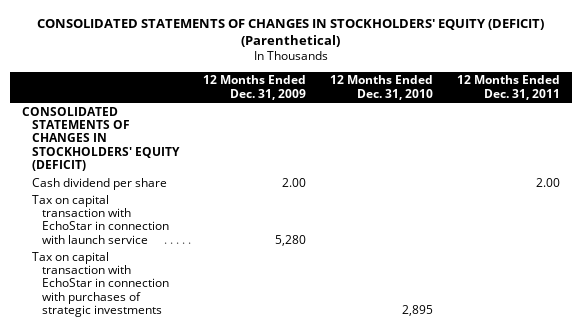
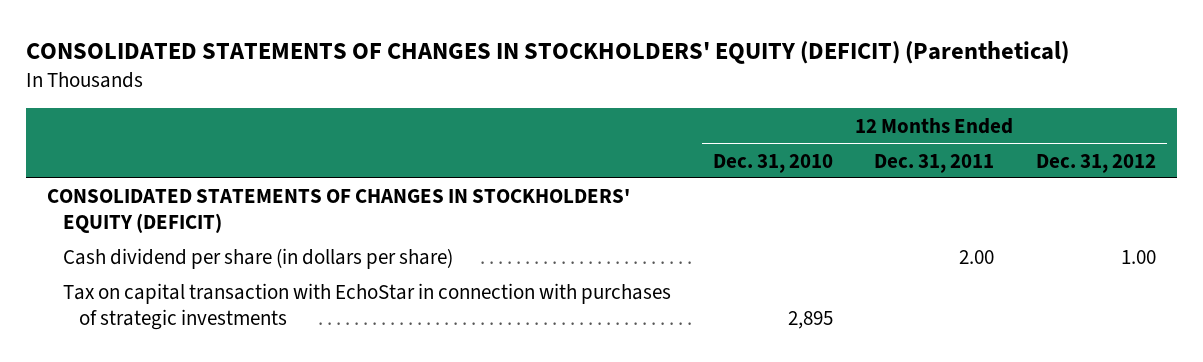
[203,75,307,100] 12 Months Ended Dec. 31, 2009 -> none
none -> [1036,153,1157,173] Dec. 31, 2012
[32,194,170,244] Tax on capital transaction with EchoStar in connection with launch service -> none
[32,177,168,190] Cash dividend per share -> [62,248,453,270] Cash dividend per share (in dollars per share)

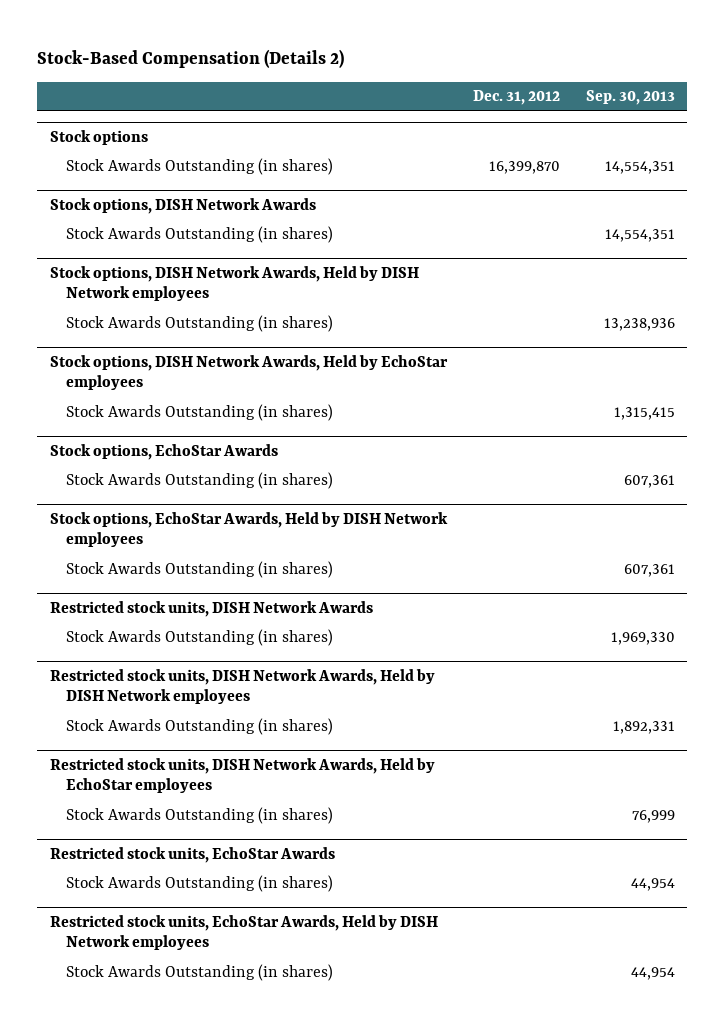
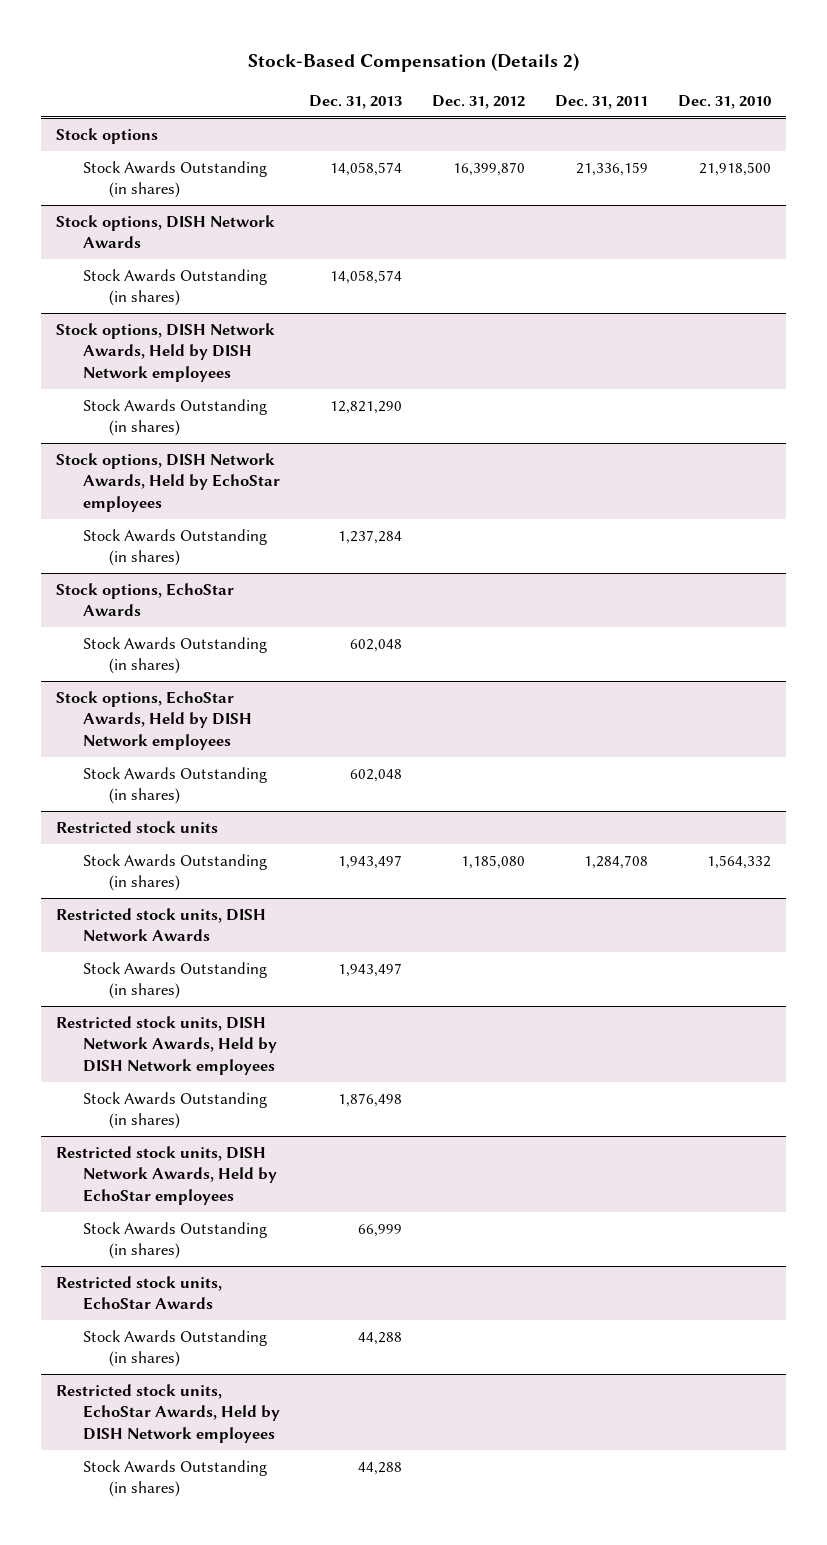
[585,90,675,106] Sep. 30, 2013 -> none
none -> [309,94,403,109] Dec. 31, 2013
none -> [555,94,649,109] Dec. 31, 2011
none -> [677,94,771,109] Dec. 31, 2010
none -> [56,820,219,833] Restricted stock units
none -> [82,853,267,892] Stock Awards Outstanding (in shares)

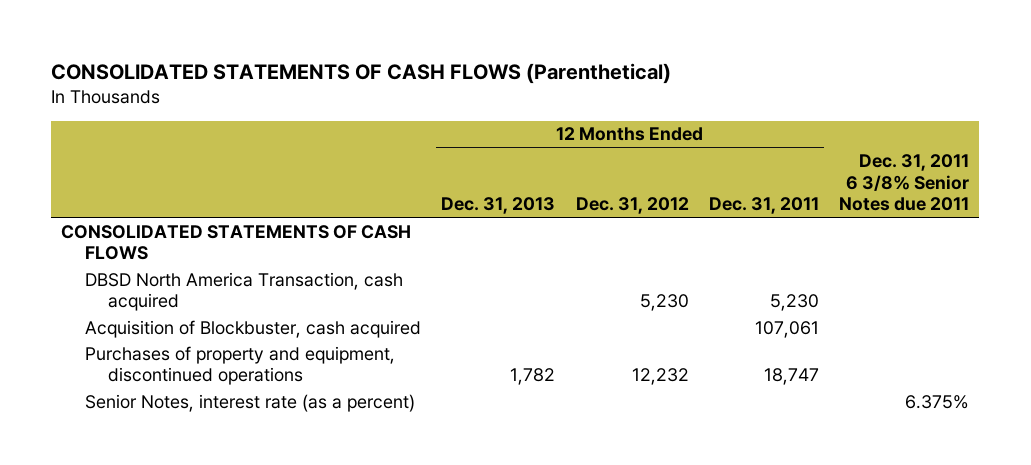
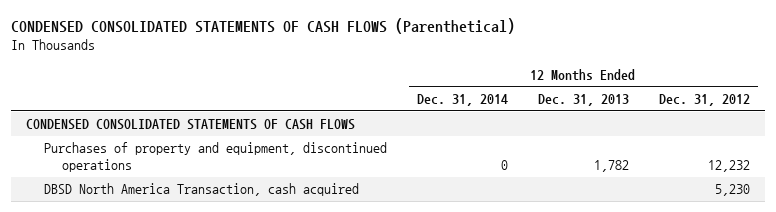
[51,62,672,84] CONSOLIDATED STATEMENTS OF CASH FLOWS (Parenthetical) -> [10,18,515,35] CONDENSED CONSOLIDATED STATEMENTS OF CASH FLOWS (Parenthetical)
[708,197,819,215] Dec. 31, 2011 -> none
[839,153,970,212] Dec. 31, 2011 6 3/8% Senior Notes due 2011 -> none
none -> [416,93,508,106] Dec. 31, 2014
[84,319,421,338] Acquisition of Blockbuster, cash acquired -> none
[61,224,412,261] CONSOLIDATED STATEMENTS OF CASH FLOWS -> [25,119,355,131] CONDENSED CONSOLIDATED STATEMENTS OF CASH FLOWS
[84,393,415,412] Senior Notes, interest rate (as a percent) -> none
[84,271,403,312] DBSD North America Transaction, cash acquired -> [43,183,359,197] DBSD North America Transaction, cash acquired

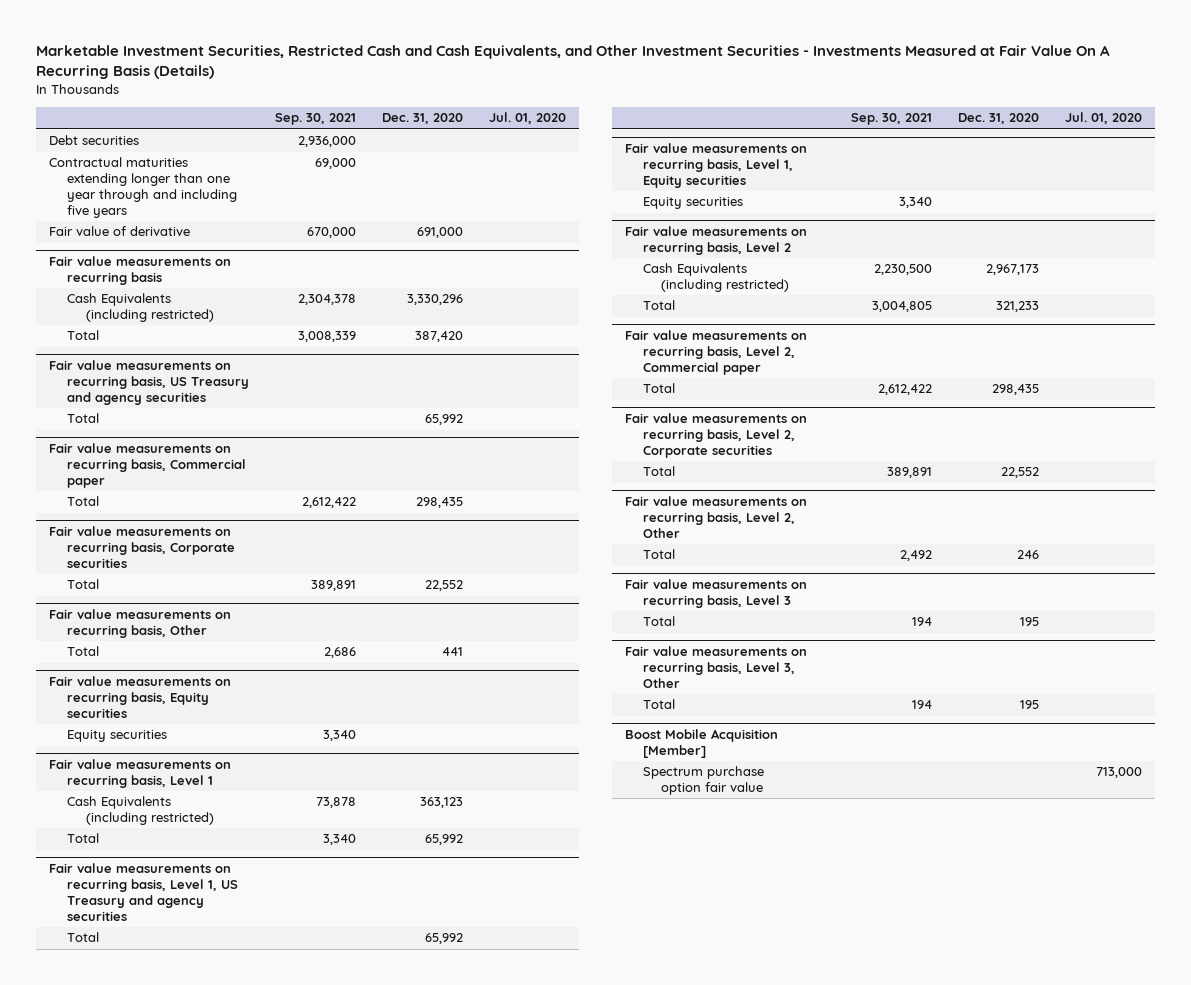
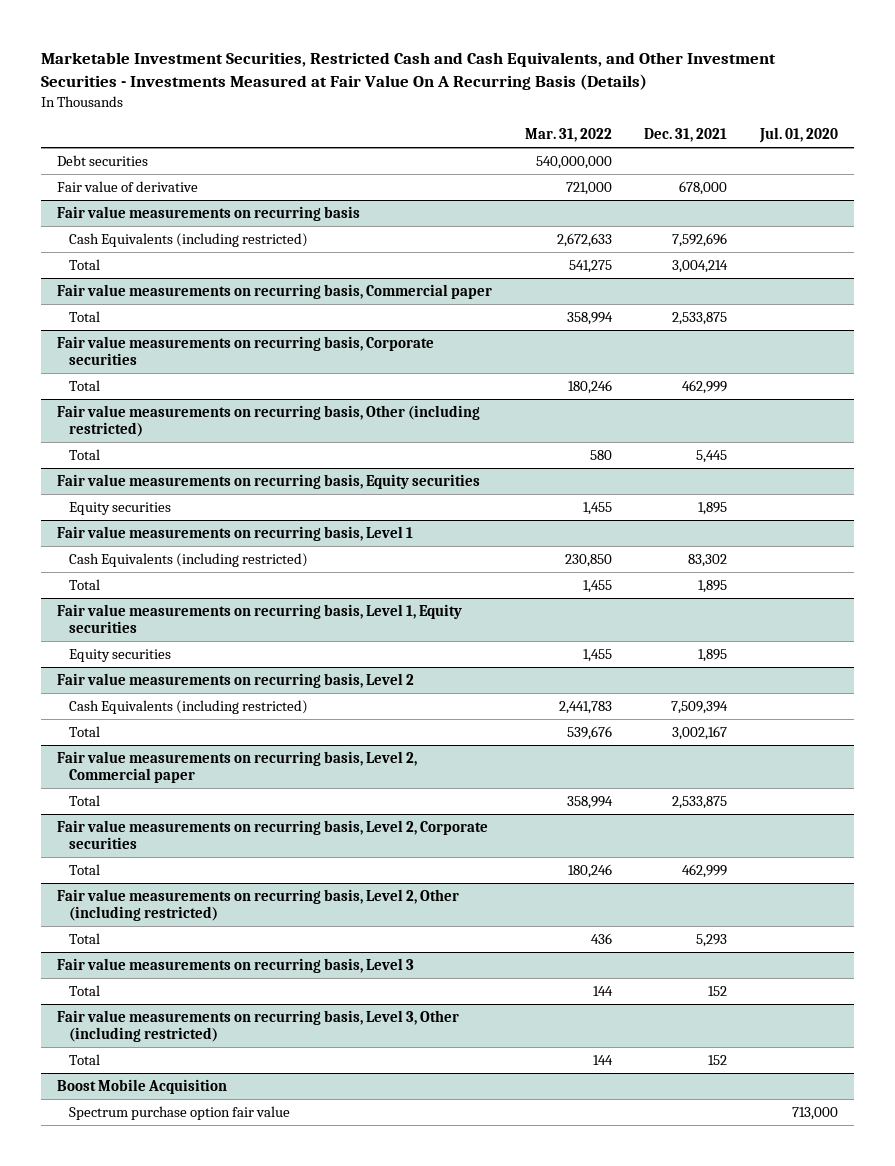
[275,113,357,126] Sep. 30, 2021 -> none
[382,113,464,125] Dec. 31, 2020 -> none
none -> [524,128,612,143] Mar. 31, 2022
none -> [644,128,728,143] Dec. 31, 2021
[48,157,238,218] Contractual maturities extending longer than one year through and including five years -> none
[48,360,250,405] Fair value measurements on recurring basis, US Treasury and agency securities -> none
[67,413,100,424] Total -> none
[48,609,231,639] Fair value measurements on recurring basis, Other -> [57,404,481,438] Fair value measurements on recurring basis, Other (including restricted)
[48,863,239,921] Fair value measurements on recurring basis, Level 1, US Treasury and agency securities -> none
[67,932,100,943] Total -> none
[624,496,807,538] Fair value measurements on recurring basis, Level 2, Other -> [57,888,460,922] Fair value measurements on recurring basis, Level 2, Other (including restricted)
[624,646,807,688] Fair value measurements on recurring basis, Level 3, Other -> [57,1009,460,1043] Fair value measurements on recurring basis, Level 3, Other (including restricted)
[624,729,778,759] Boost Mobile Acquisition [Member] -> [57,1078,228,1094] Boost Mobile Acquisition

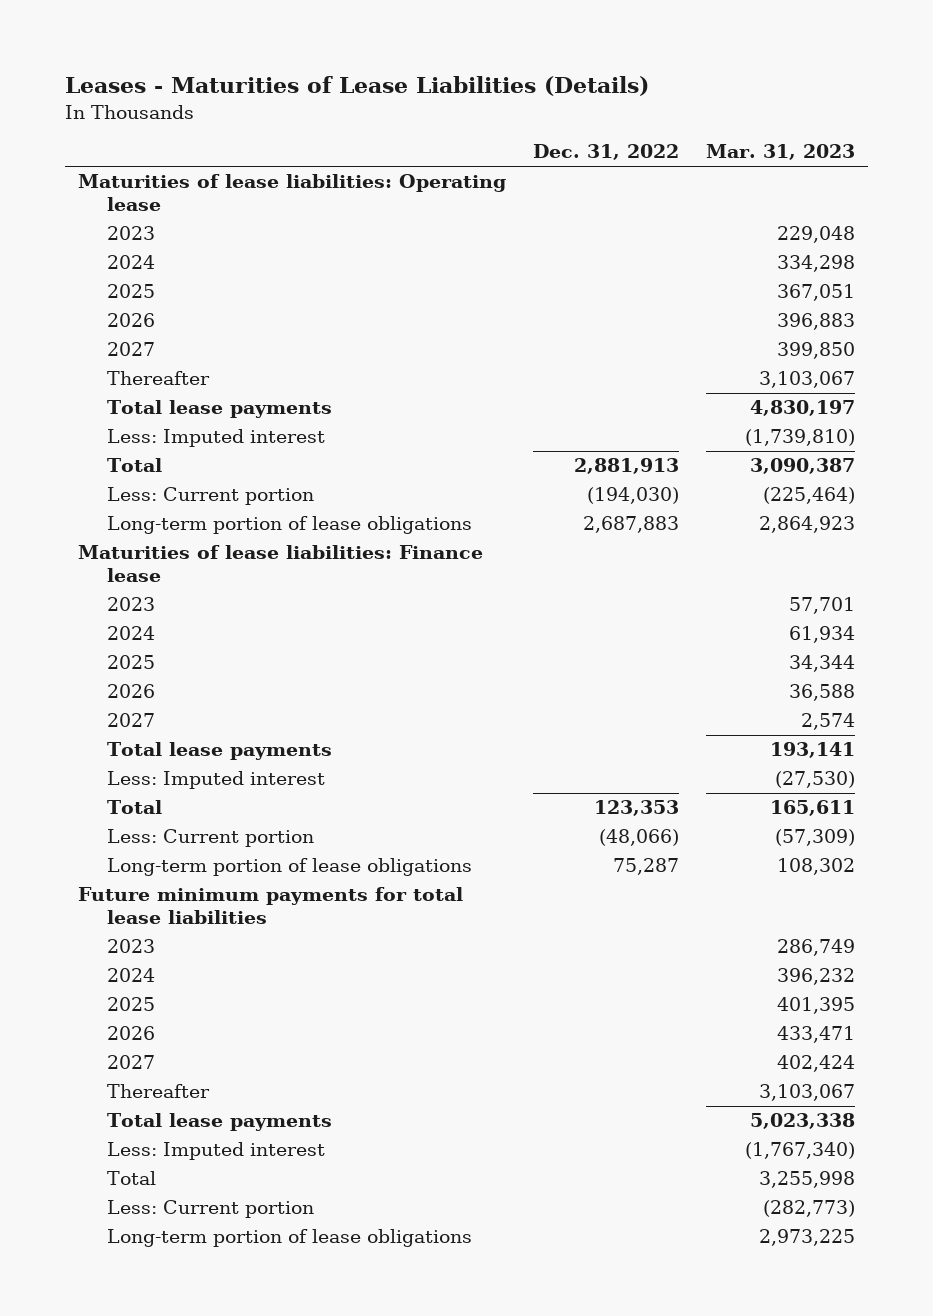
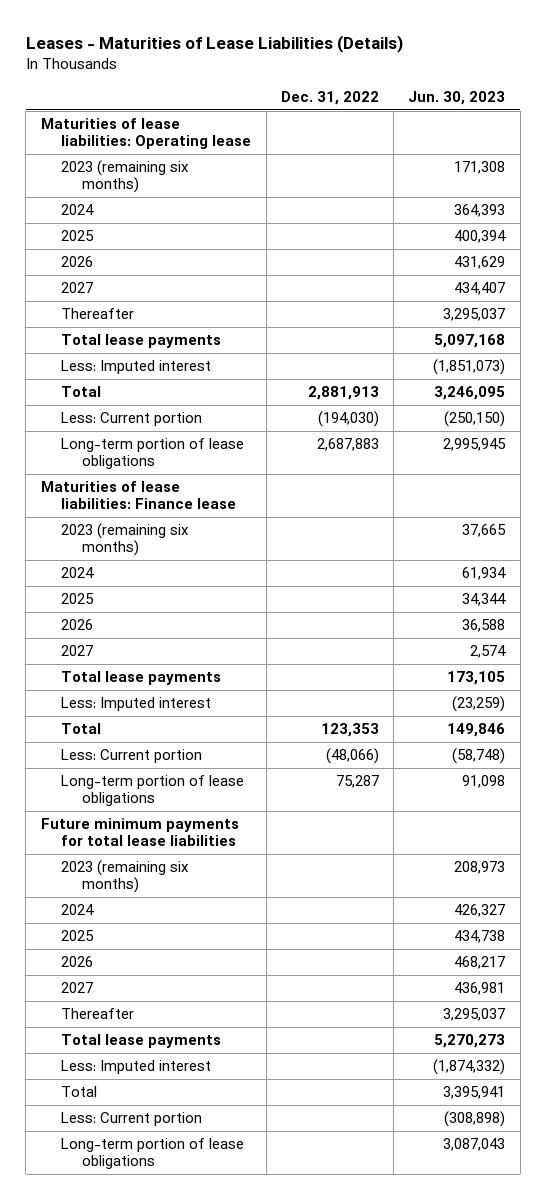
[705,144,855,161] Mar. 31, 2023 -> none
none -> [408,91,506,106] Jun. 30, 2023
[107,226,156,241] 2023 -> [61,160,190,194] 2023 (remaining six months)
[107,597,156,612] 2023 -> [61,523,190,557] 2023 (remaining six months)
[107,939,156,954] 2023 -> [61,860,190,894] 2023 (remaining six months)

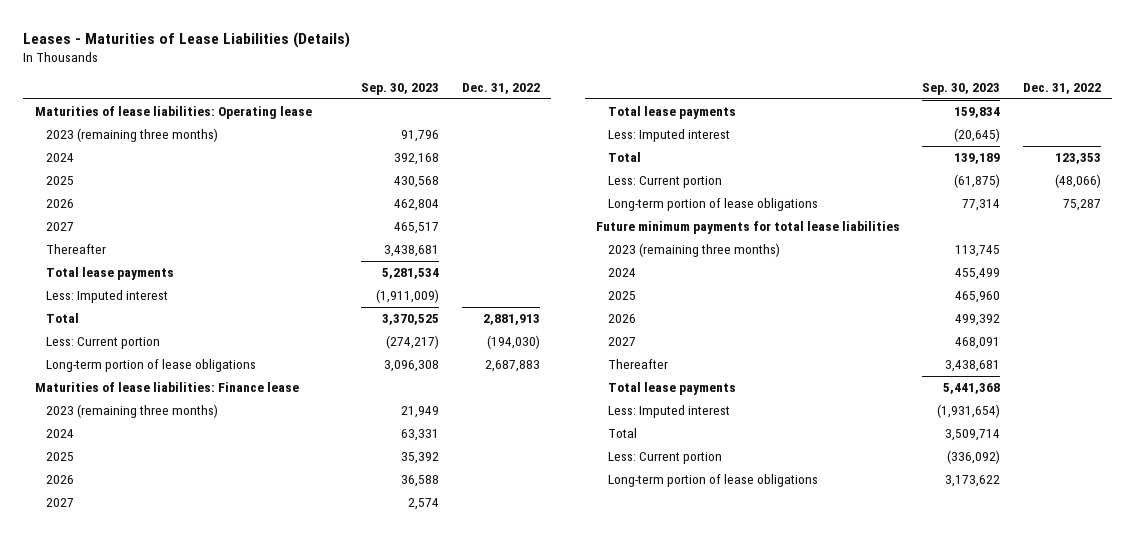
[408,91,506,106] Jun. 30, 2023 -> none
none -> [361,82,440,95] Sep. 30, 2023
[61,160,190,194] 2023 (remaining six months) -> [46,128,219,143] 2023 (remaining three months)
[61,523,190,557] 2023 (remaining six months) -> [46,404,219,419] 2023 (remaining three months)
[61,860,190,894] 2023 (remaining six months) -> [607,243,780,258] 2023 (remaining three months)

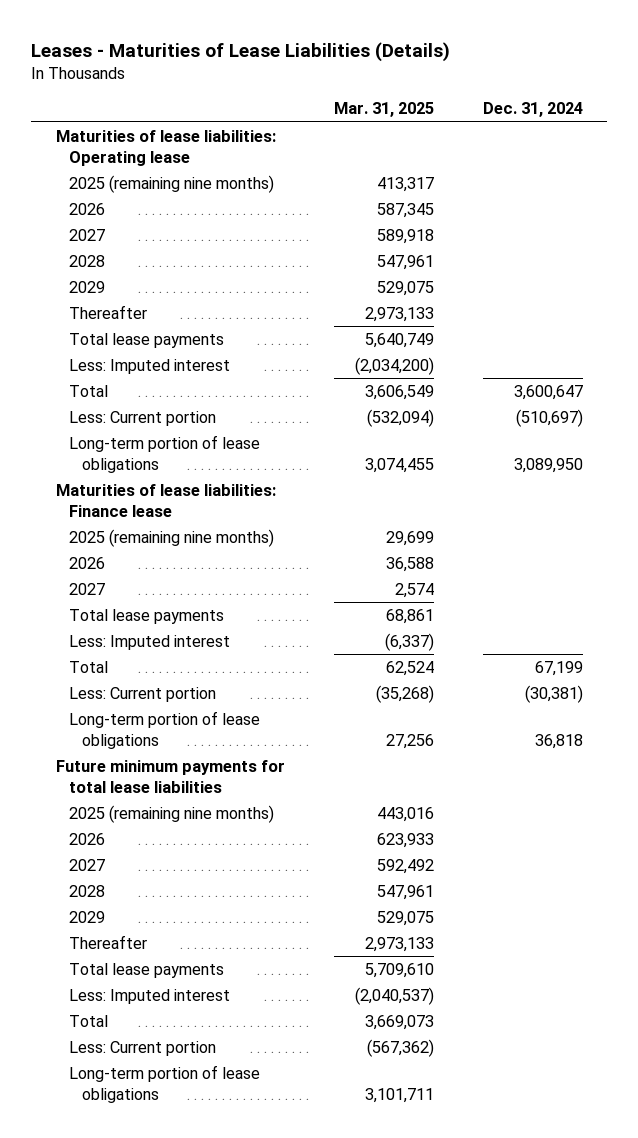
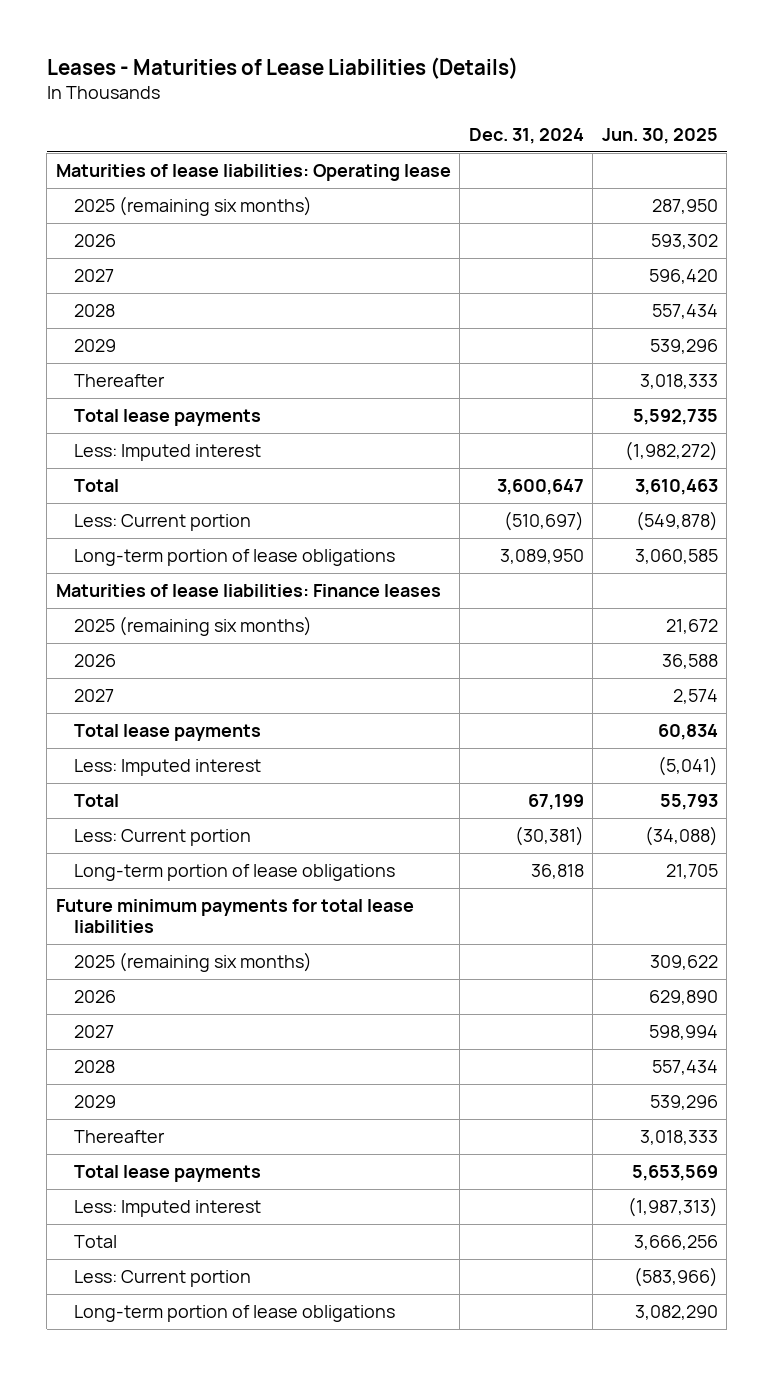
[333,102,434,118] Mar. 31, 2025 -> none
none -> [601,127,718,144] Jun. 30, 2025
[68,174,274,193] 2025 (remaining nine months) -> [74,196,313,217] 2025 (remaining six months)
[55,483,276,518] Maturities of lease liabilities: Finance lease -> [55,584,441,598] Maturities of lease liabilities: Finance leases
[68,528,274,547] 2025 (remaining nine months) -> [74,616,313,637] 2025 (remaining six months)
[68,804,274,823] 2025 (remaining nine months) -> [74,952,313,973] 2025 (remaining six months)

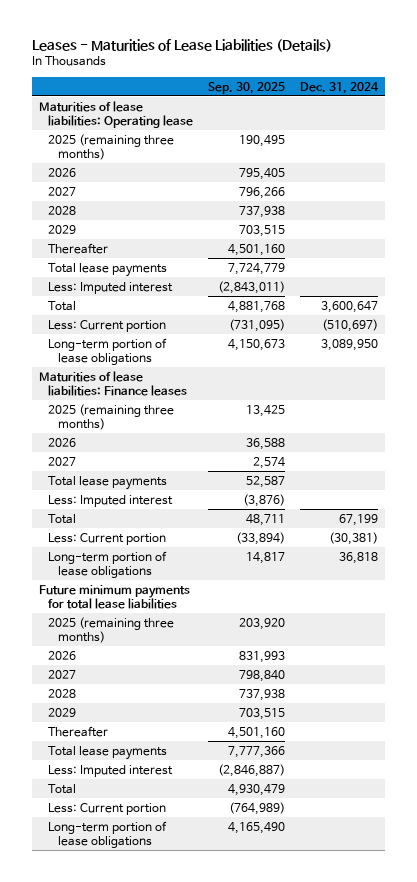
[601,127,718,144] Jun. 30, 2025 -> none
none -> [208,81,286,94] Sep. 30, 2025
[74,196,313,217] 2025 (remaining six months) -> [48,133,175,160] 2025 (remaining three months)
[74,616,313,637] 2025 (remaining six months) -> [48,403,175,430] 2025 (remaining three months)
[74,952,313,973] 2025 (remaining six months) -> [48,616,175,643] 2025 (remaining three months)

